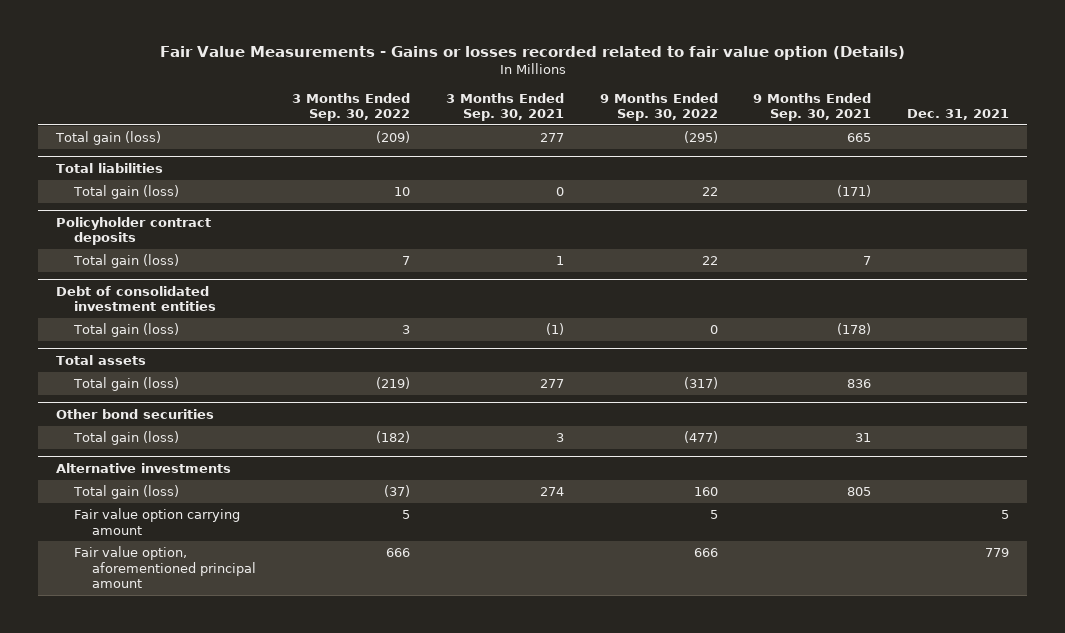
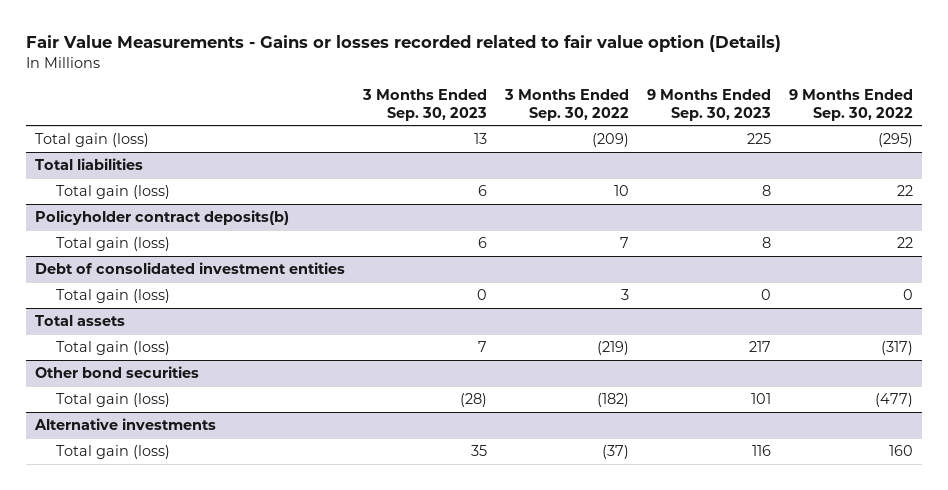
[445,92,564,122] 3 Months Ended Sep. 30, 2021 -> none
[753,92,872,122] 9 Months Ended Sep. 30, 2021 -> none
[907,109,1010,121] Dec. 31, 2021 -> none
none -> [361,89,487,121] 3 Months Ended Sep. 30, 2023
none -> [647,89,772,121] 9 Months Ended Sep. 30, 2023
[55,216,211,246] Policyholder contract deposits -> [34,209,289,225] Policyholder contract deposits(b)
[73,507,240,535] Fair value option carrying amount -> none
[73,545,256,589] Fair value option, aforementioned principal amount -> none

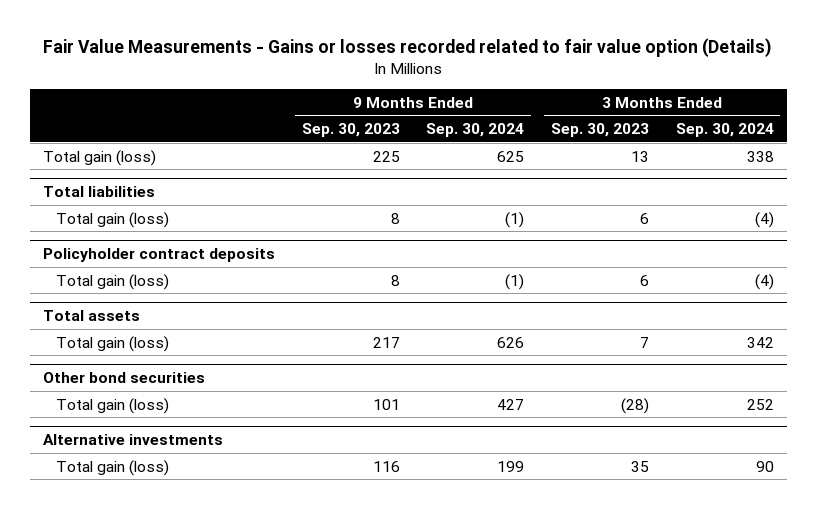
[504,89,630,121] 3 Months Ended Sep. 30, 2022 -> none
[789,89,914,121] 9 Months Ended Sep. 30, 2022 -> none
none -> [426,122,525,137] Sep. 30, 2024
none -> [675,122,774,137] Sep. 30, 2024
[34,209,289,225] Policyholder contract deposits(b) -> [42,248,275,263] Policyholder contract deposits
[34,261,345,274] Debt of consolidated investment entities -> none
[55,288,170,303] Total gain (loss) -> none

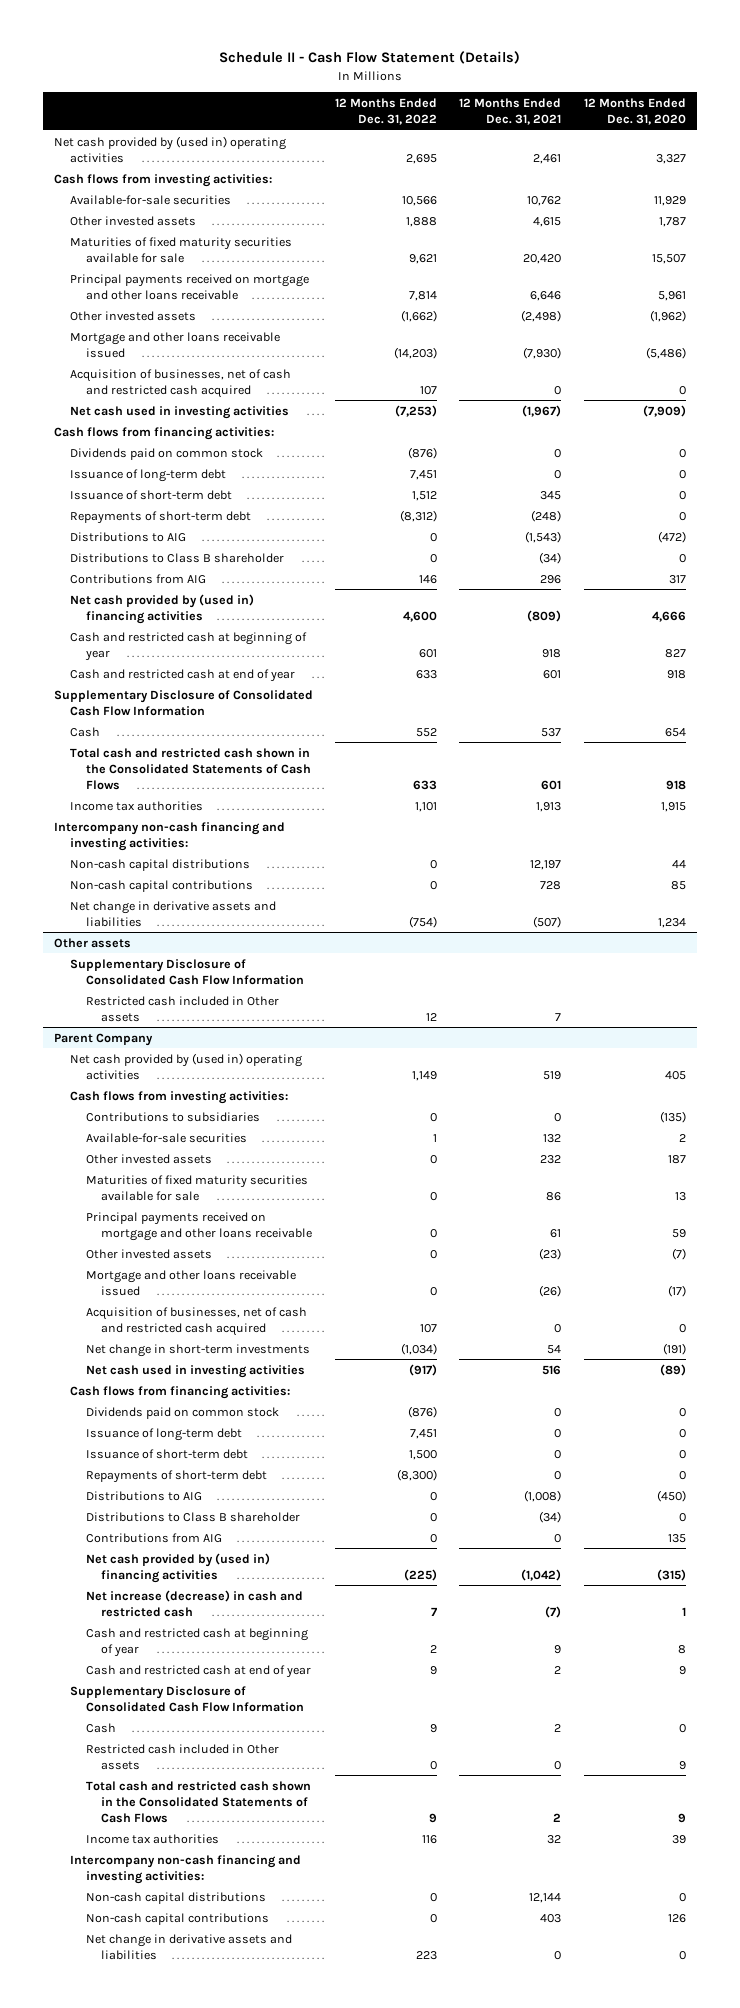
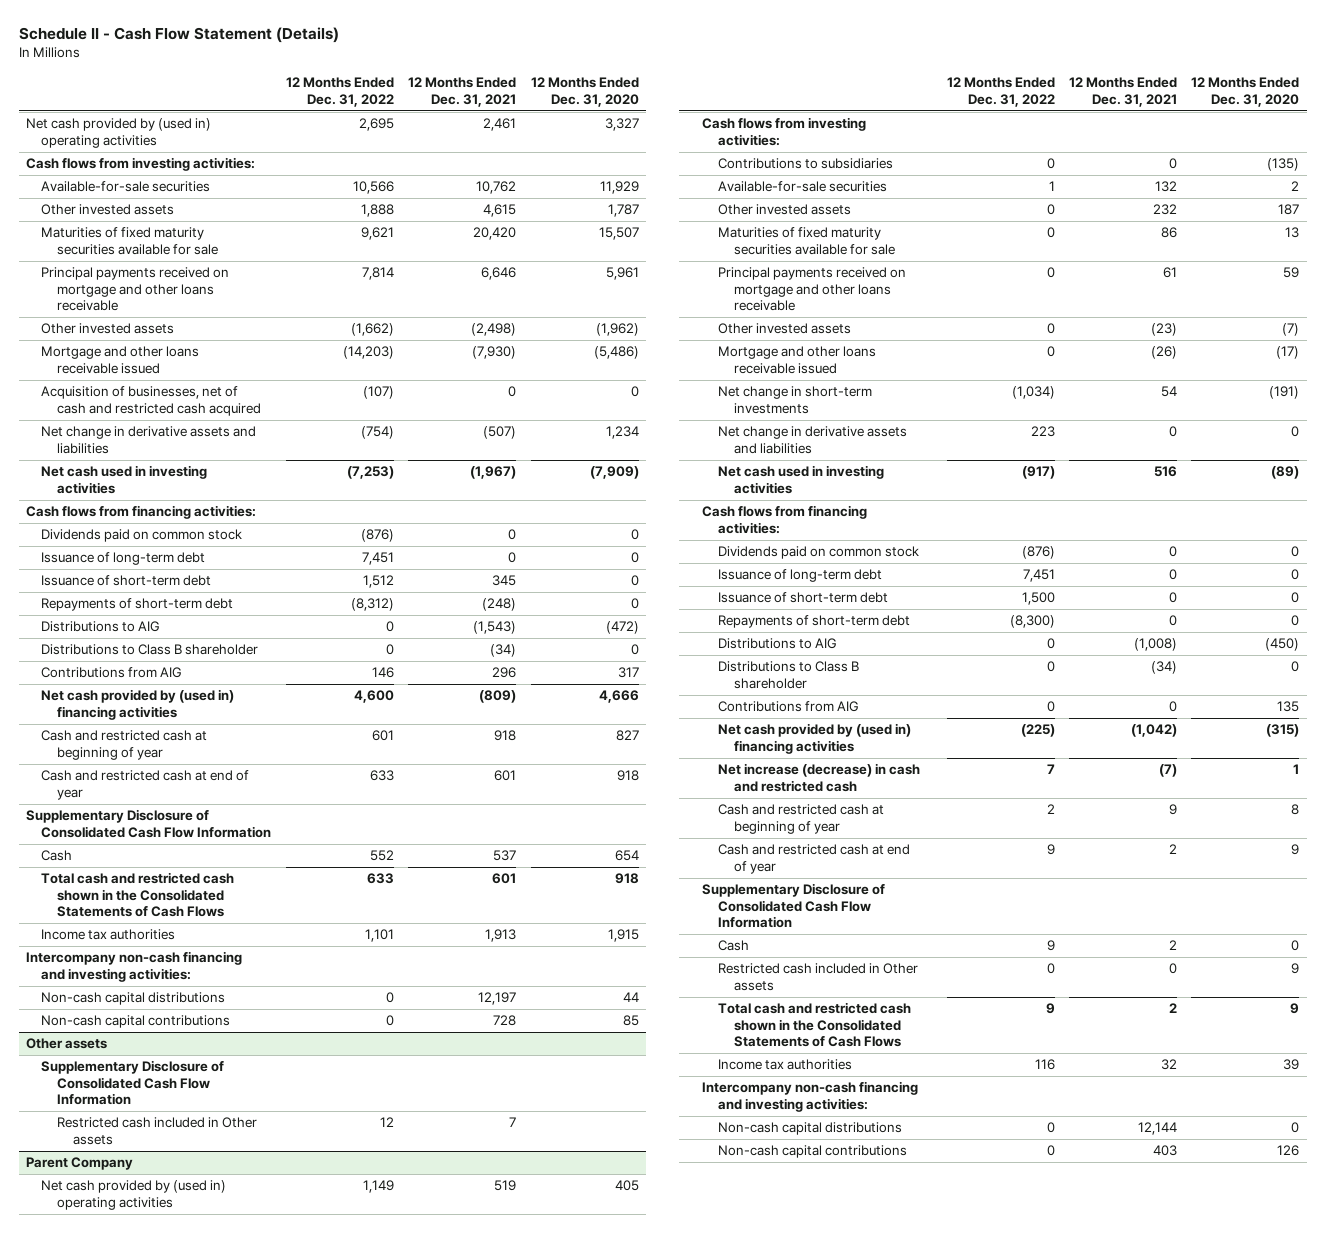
[420,385,438,395] 107 -> [362,386,394,400] (107)
[69,900,276,927] Net change in derivative assets and liabilities -> [41,426,257,454] Net change in derivative assets and liabilities
[85,1306,307,1336] Acquisition of businesses, net of cash and restricted cash acquired -> none
[85,1933,292,1960] Net change in derivative assets and liabilities -> [717,426,907,454] Net change in derivative assets and liabilities

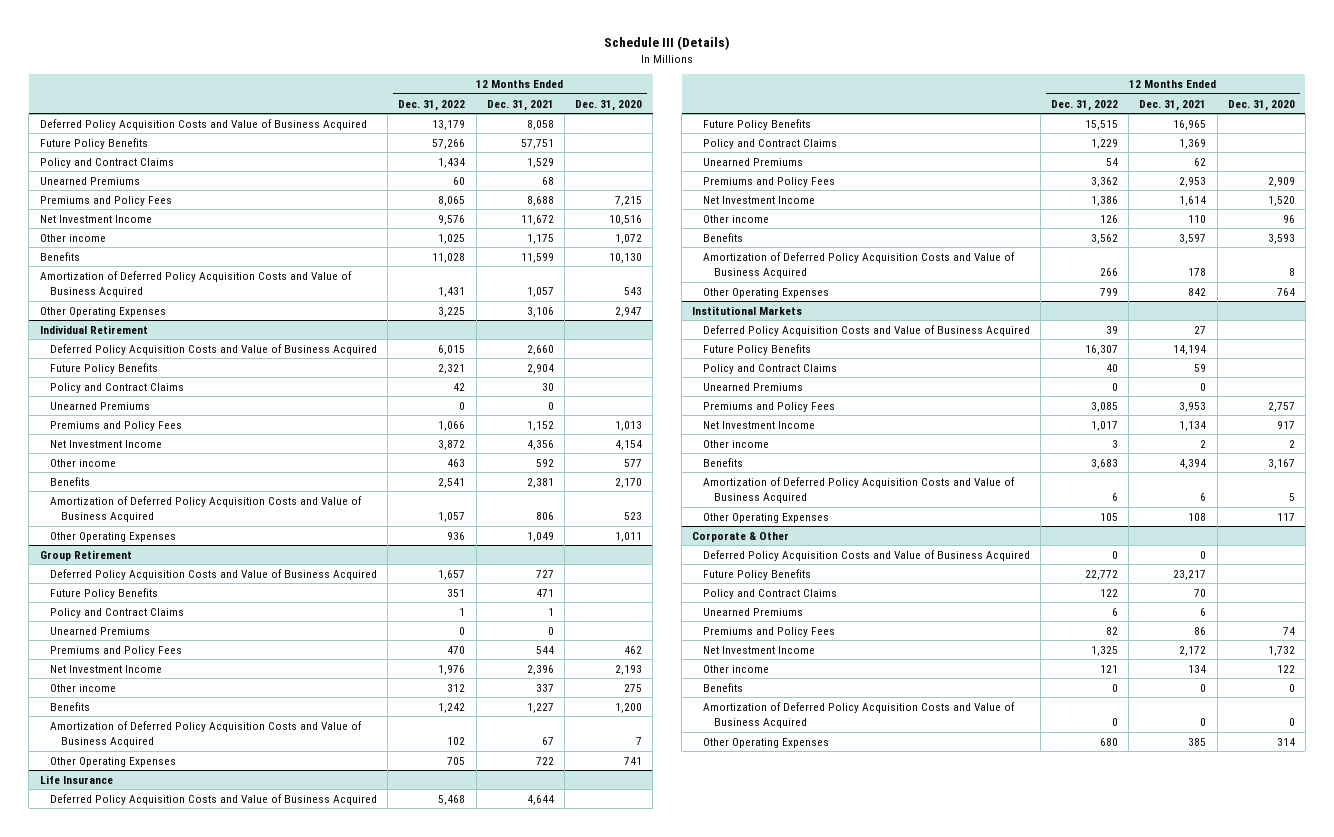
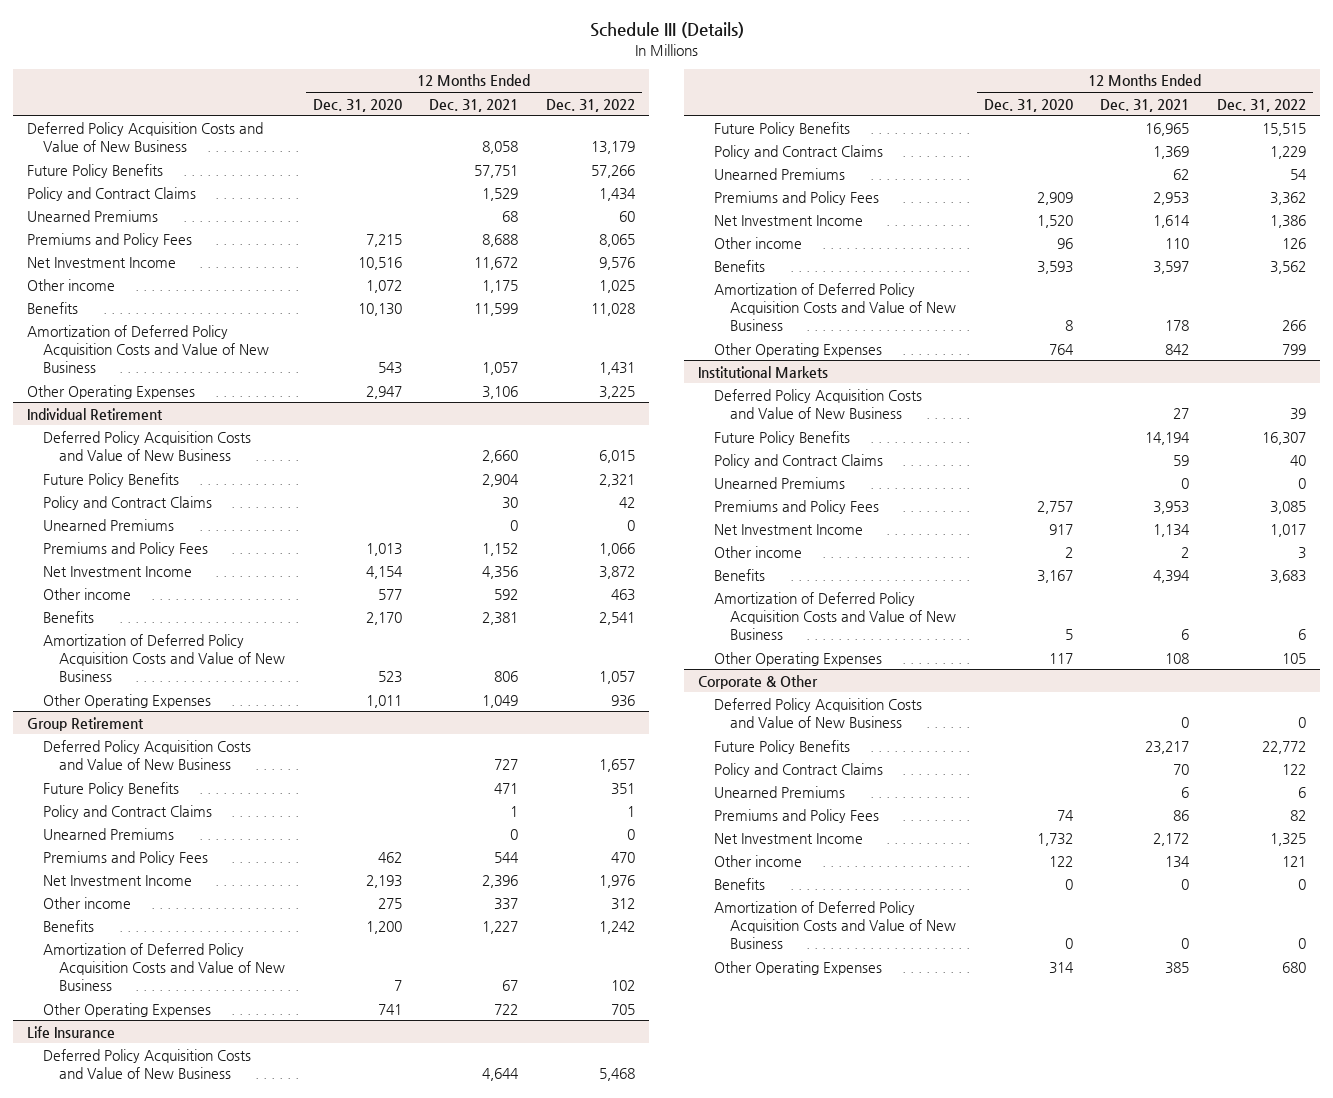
[39,118,367,130] Deferred Policy Acquisition Costs and Value of Business Acquired -> [26,121,263,152] Deferred Policy Acquisition Costs and Value of New Business
[39,270,352,297] Amortization of Deferred Policy Acquisition Costs and Value of Business Acquired -> [26,324,270,374] Amortization of Deferred Policy Acquisition Costs and Value of New Business
[50,343,378,355] Deferred Policy Acquisition Costs and Value of Business Acquired -> [43,430,252,461] Deferred Policy Acquisition Costs and Value of New Business
[50,495,363,522] Amortization of Deferred Policy Acquisition Costs and Value of Business Acquired -> [43,633,286,683] Amortization of Deferred Policy Acquisition Costs and Value of New Business
[50,568,378,580] Deferred Policy Acquisition Costs and Value of Business Acquired -> [43,739,252,770] Deferred Policy Acquisition Costs and Value of New Business
[50,720,363,747] Amortization of Deferred Policy Acquisition Costs and Value of Business Acquired -> [43,942,286,992] Amortization of Deferred Policy Acquisition Costs and Value of New Business
[50,793,378,805] Deferred Policy Acquisition Costs and Value of Business Acquired -> [43,1048,252,1079] Deferred Policy Acquisition Costs and Value of New Business
[703,251,1016,278] Amortization of Deferred Policy Acquisition Costs and Value of Business Acquired -> [714,282,957,332] Amortization of Deferred Policy Acquisition Costs and Value of New Business
[703,324,1031,336] Deferred Policy Acquisition Costs and Value of Business Acquired -> [714,388,923,419] Deferred Policy Acquisition Costs and Value of New Business
[703,476,1016,503] Amortization of Deferred Policy Acquisition Costs and Value of Business Acquired -> [714,591,957,641] Amortization of Deferred Policy Acquisition Costs and Value of New Business
[703,549,1031,561] Deferred Policy Acquisition Costs and Value of Business Acquired -> [714,697,923,728] Deferred Policy Acquisition Costs and Value of New Business
[703,701,1016,728] Amortization of Deferred Policy Acquisition Costs and Value of Business Acquired -> [714,900,957,950] Amortization of Deferred Policy Acquisition Costs and Value of New Business

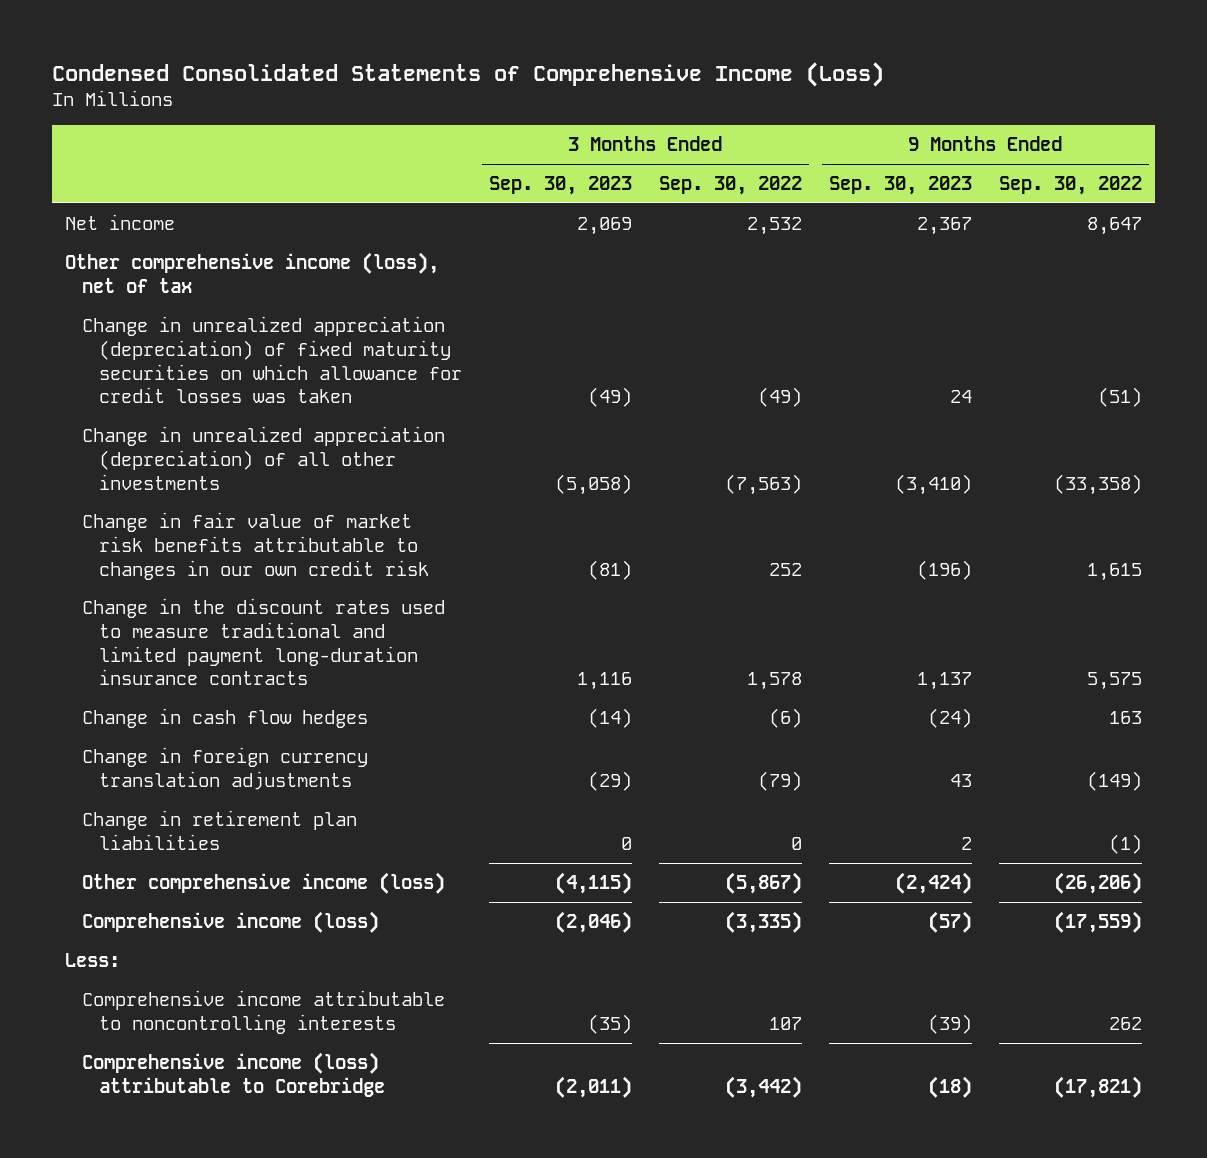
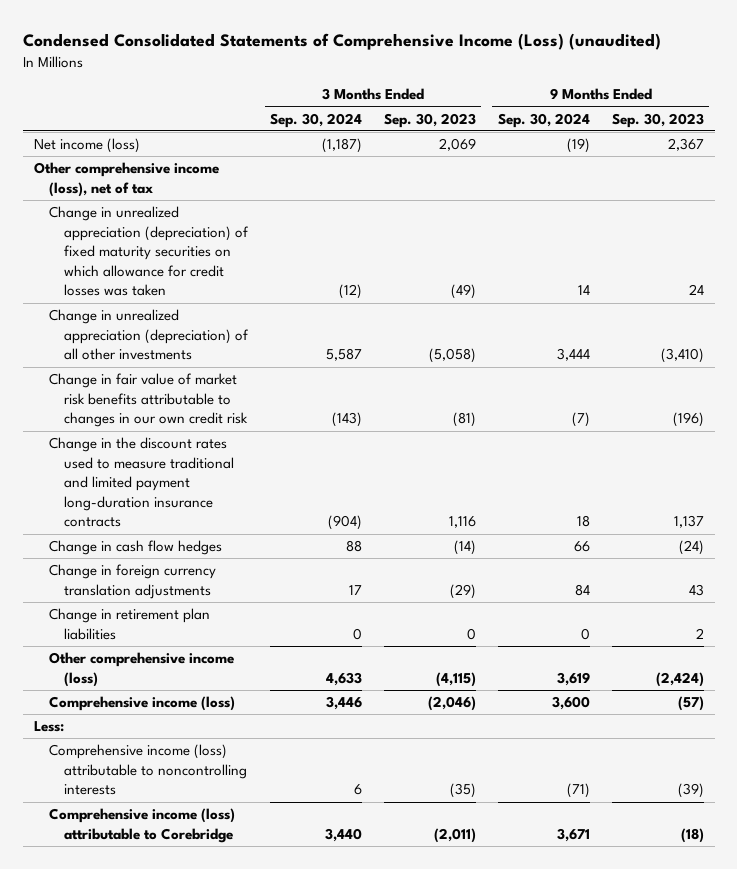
[51,61,884,87] Condensed Consolidated Statements of Comprehensive Income (Loss) -> [22,33,661,51] Condensed Consolidated Statements of Comprehensive Income (Loss) (unaudited)
[658,175,802,195] Sep. 30, 2022 -> none
[998,175,1142,195] Sep. 30, 2022 -> none
none -> [270,112,363,128] Sep. 30, 2024
none -> [497,112,590,128] Sep. 30, 2024
[65,213,176,230] Net income -> [33,138,140,154] Net income (loss)
[82,989,446,1034] Comprehensive income attributable to noncontrolling interests -> [48,744,248,796] Comprehensive income (loss) attributable to noncontrolling interests

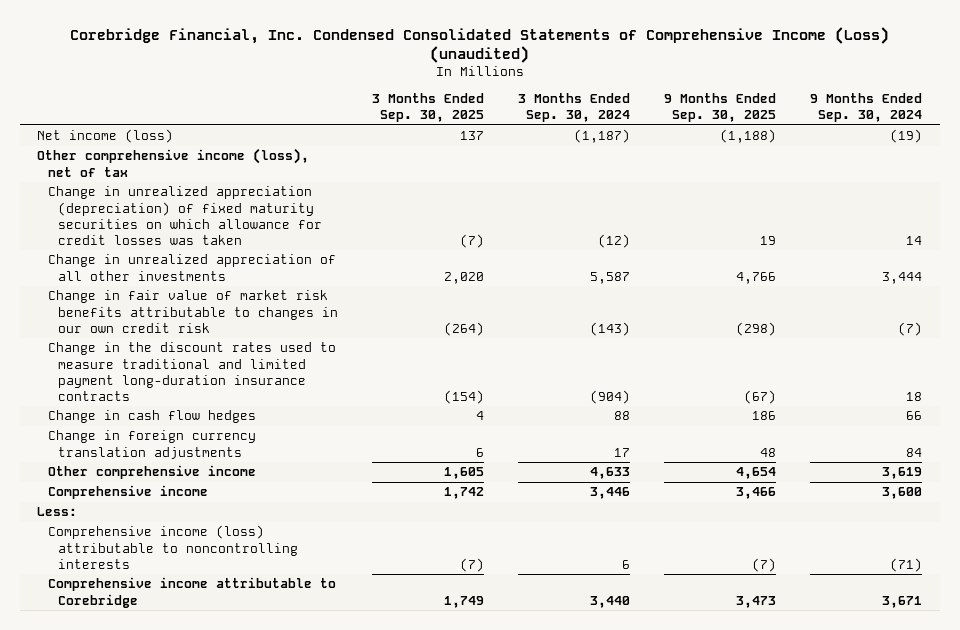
[22,33,661,51] Condensed Consolidated Statements of Comprehensive Income (Loss) (unaudited) -> [69,26,889,64] Corebridge Financial, Inc. Condensed Consolidated Statements of Comprehensive Income (Loss) (unaudited)
[383,112,476,128] Sep. 30, 2023 -> none
[611,112,704,128] Sep. 30, 2023 -> none
none -> [372,93,485,123] 3 Months Ended Sep. 30, 2025
none -> [664,93,777,123] 9 Months Ended Sep. 30, 2025
[48,309,250,361] Change in unrealized appreciation (depreciation) of all other investments -> [47,254,336,281] Change in unrealized appreciation of all other investments
[48,608,210,640] Change in retirement plan liabilities -> none
[48,652,234,687] Other comprehensive income (loss) -> [47,465,256,480] Other comprehensive income
[48,696,235,712] Comprehensive income (loss) -> [47,485,208,500] Comprehensive income
[48,808,235,843] Comprehensive income (loss) attributable to Corebridge -> [47,577,336,608] Comprehensive income attributable to Corebridge

